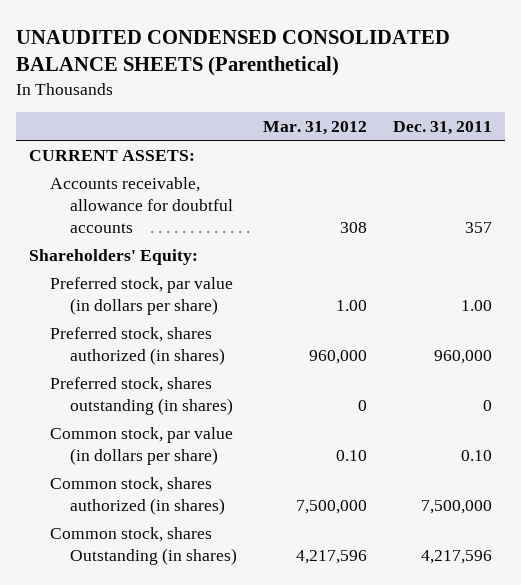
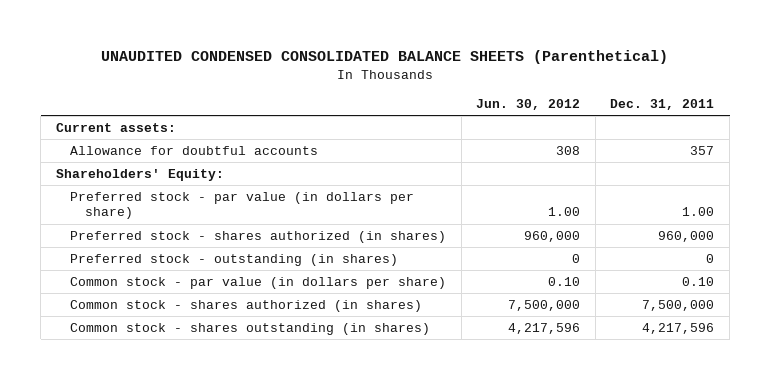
[262,121,367,136] Mar. 31, 2012 -> none
none -> [476,99,581,111] Jun. 30, 2012
[29,149,196,161] CURRENT ASSETS: -> [55,122,176,132] Current assets:
[49,176,233,233] Accounts receivable, allowance for doubtful accounts -> [70,145,319,155] Allowance for doubtful accounts
[49,276,233,315] Preferred stock, par value (in dollars per share) -> [70,191,415,220] Preferred stock - par value (in dollars per share)
[49,326,225,365] Preferred stock, shares authorized (in shares) -> [70,230,447,243] Preferred stock - shares authorized (in shares)
[49,376,233,415] Preferred stock, shares outstanding (in shares) -> [70,253,399,266] Preferred stock - outstanding (in shares)
[49,426,233,465] Common stock, par value (in dollars per share) -> [70,276,447,289] Common stock - par value (in dollars per share)
[49,476,225,515] Common stock, shares authorized (in shares) -> [70,299,423,312] Common stock - shares authorized (in shares)
[49,526,237,565] Common stock, shares Outstanding (in shares) -> [70,322,431,335] Common stock - shares outstanding (in shares)

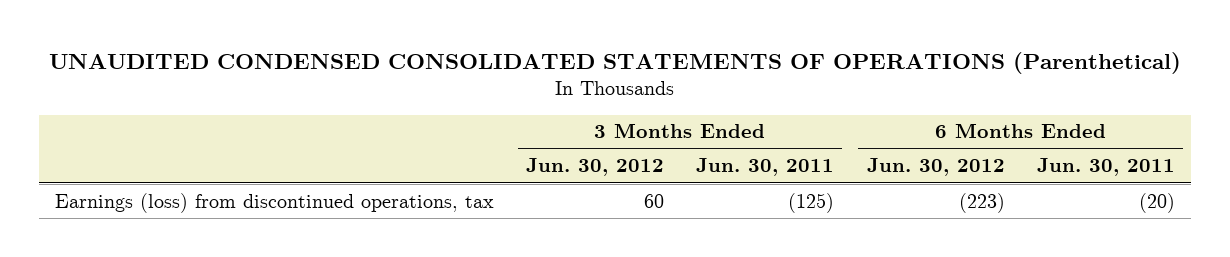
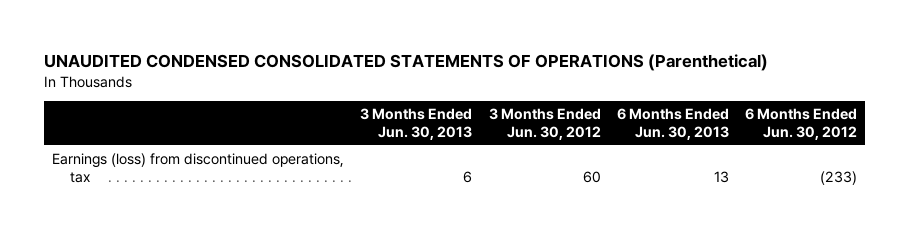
[696,158,835,177] Jun. 30, 2011 -> none
[1036,158,1175,177] Jun. 30, 2011 -> none
none -> [360,108,473,141] 3 Months Ended Jun. 30, 2013
none -> [616,108,729,141] 6 Months Ended Jun. 30, 2013
[958,192,1005,213] (223) -> [819,171,857,186] (233)

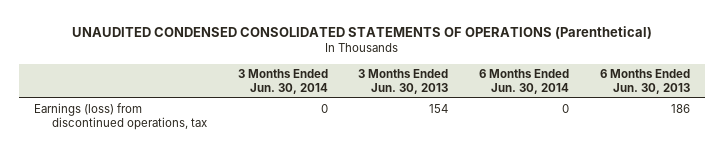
[488,108,601,141] 3 Months Ended Jun. 30, 2012 -> none
[744,108,857,141] 6 Months Ended Jun. 30, 2012 -> none
none -> [237,68,328,94] 3 Months Ended Jun. 30, 2014
none -> [479,68,570,94] 6 Months Ended Jun. 30, 2014
[463,171,473,184] 6 -> [429,104,449,114] 154
[713,171,729,184] 13 -> [670,104,690,114] 186

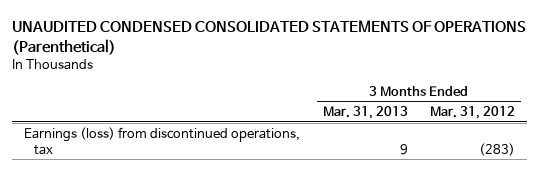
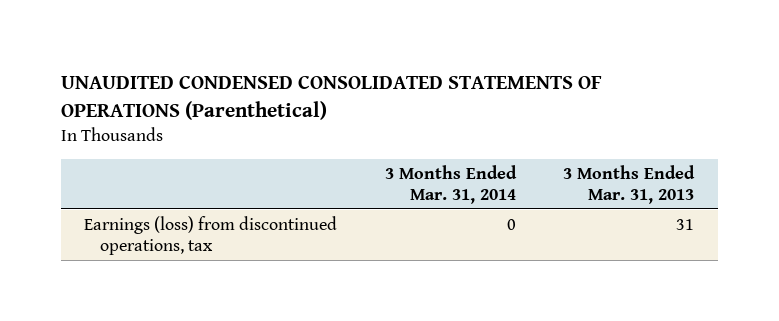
[430,106,516,120] Mar. 31, 2012 -> none
none -> [384,164,517,204] 3 Months Ended Mar. 31, 2014
[399,143,408,155] 9 -> [676,218,695,230] 31

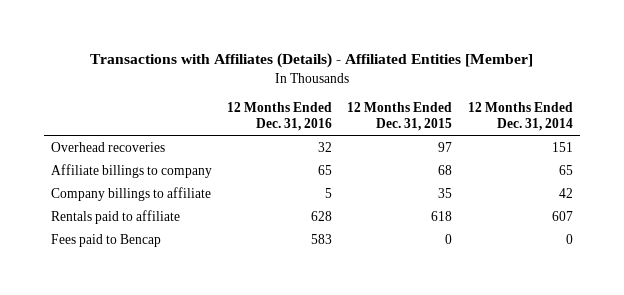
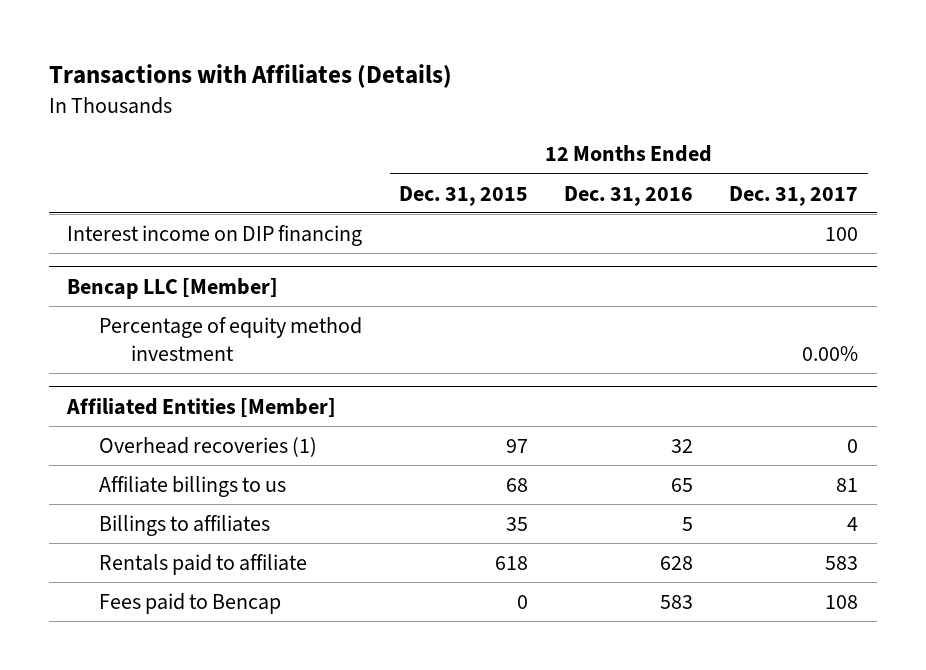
[89,53,533,69] Transactions with Affiliates (Details) - Affiliated Entities [Member] -> [49,64,453,89] Transactions with Affiliates (Details)
[467,101,573,132] 12 Months Ended Dec. 31, 2014 -> none
none -> [729,185,859,206] Dec. 31, 2017
none -> [67,224,363,246] Interest income on DIP financing
none -> [67,277,279,299] Bencap LLC [Member]
none -> [99,316,363,361] Percentage of equity method investment
none -> [66,397,337,417] Affiliated Entities [Member]
[51,141,166,152] Overhead recoveries -> [99,436,318,457] Overhead recoveries (1)
[51,163,213,178] Affiliate billings to company -> [99,475,287,497] Affiliate billings to us
[51,186,212,201] Company billings to affiliate -> [99,514,271,536] Billings to affiliates

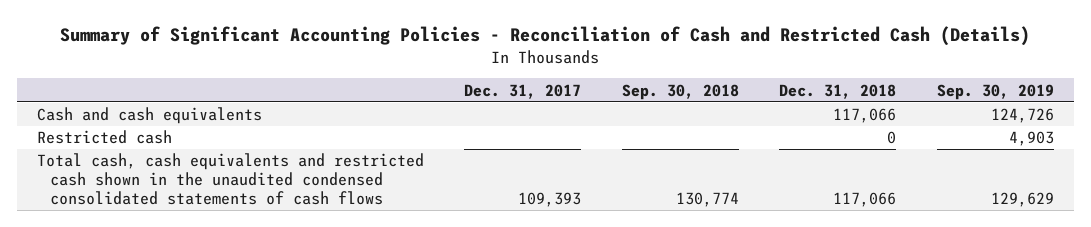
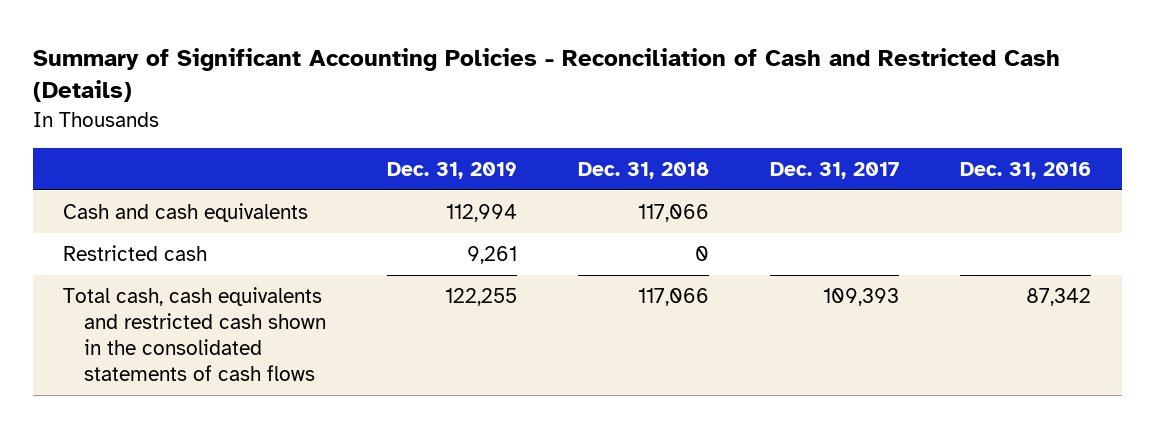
[621,83,739,100] Sep. 30, 2018 -> none
[936,83,1054,100] Sep. 30, 2019 -> none
none -> [386,161,517,179] Dec. 31, 2019
none -> [960,161,1092,179] Dec. 31, 2016
[37,153,425,206] Total cash, cash equivalents and restricted cash shown in the unaudited condensed consolidated statements of cash flows -> [63,287,326,382] Total cash, cash equivalents and restricted cash shown in the consolidated statements of cash flows

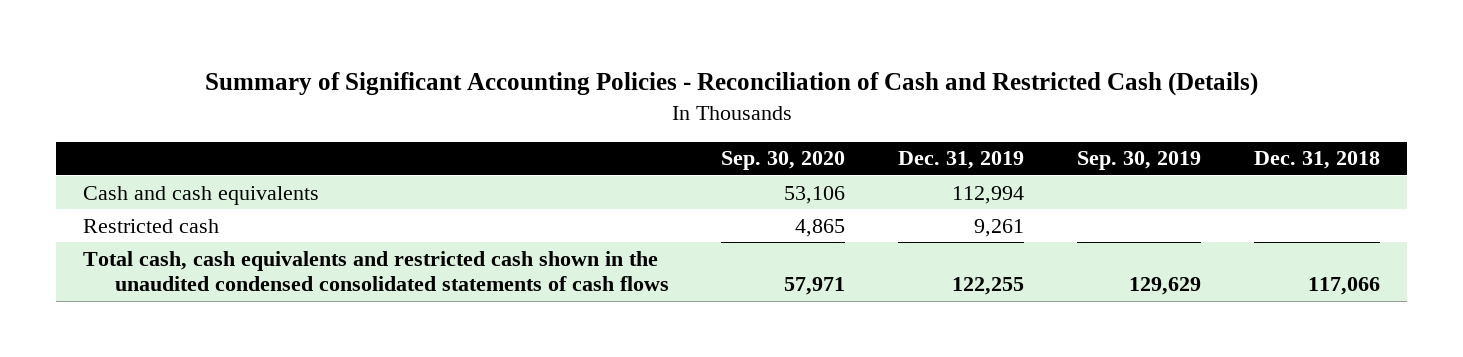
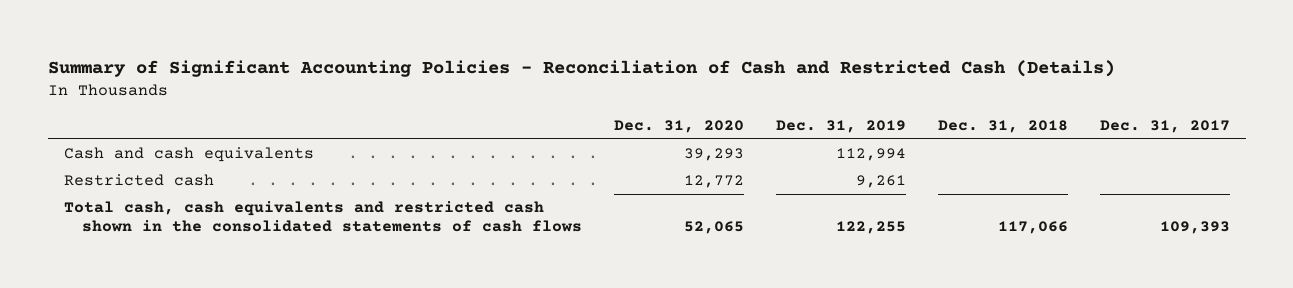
[721,151,846,171] Sep. 30, 2020 -> none
[1077,151,1202,171] Sep. 30, 2019 -> none
none -> [613,119,744,133] Dec. 31, 2020
none -> [1099,119,1230,133] Dec. 31, 2017
[82,250,669,292] Total cash, cash equivalents and restricted cash shown in the unaudited condensed consolidated statements of cash flows -> [63,201,582,233] Total cash, cash equivalents and restricted cash shown in the consolidated statements of cash flows

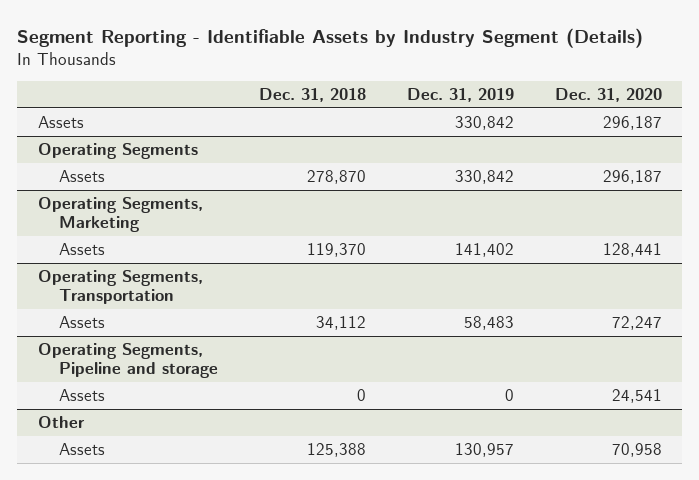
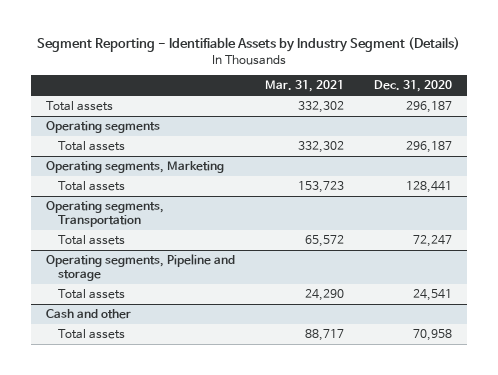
[258,88,366,103] Dec. 31, 2018 -> none
[406,88,514,103] Dec. 31, 2019 -> none
none -> [265,80,345,93] Mar. 31, 2021
[37,116,84,129] Assets -> [45,101,113,112] Total assets
[37,143,198,160] Operating Segments -> [45,121,160,134] Operating segments
[59,170,106,183] Assets -> [58,141,126,152] Total assets
[37,197,203,233] Operating Segments, Marketing -> [45,161,224,174] Operating segments, Marketing
[59,243,106,256] Assets -> [58,181,126,192] Total assets
[37,270,203,305] Operating Segments, Transportation -> [45,201,164,228] Operating segments, Transportation
[59,316,106,329] Assets -> [58,235,126,246] Total assets
[37,343,219,379] Operating Segments, Pipeline and storage -> [45,254,235,282] Operating segments, Pipeline and storage
[59,389,106,402] Assets -> [58,289,126,300] Total assets
[37,416,85,429] Other -> [45,309,131,320] Cash and other
[59,443,106,456] Assets -> [58,329,126,340] Total assets

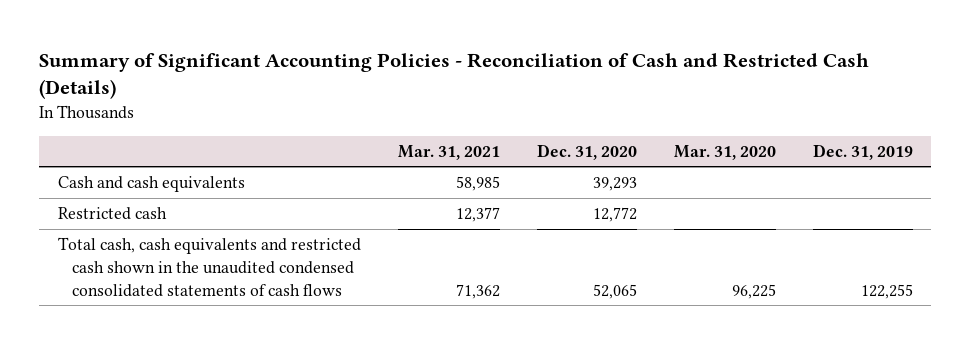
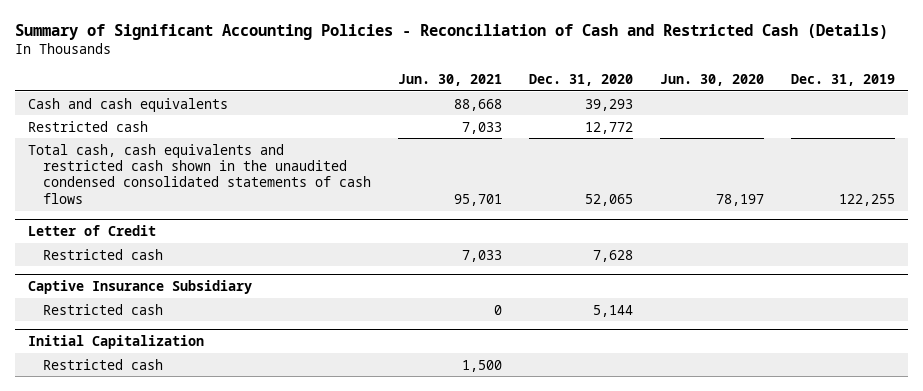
[397,144,500,160] Mar. 31, 2021 -> none
[673,144,776,160] Mar. 31, 2020 -> none
none -> [398,73,503,86] Jun. 30, 2021
none -> [659,73,764,86] Jun. 30, 2020
none -> [28,224,157,236] Letter of Credit
none -> [43,248,164,260] Restricted cash
none -> [28,279,253,294] Captive Insurance Subsidiary
none -> [43,303,164,315] Restricted cash
none -> [28,334,205,349] Initial Capitalization
none -> [43,358,164,370] Restricted cash

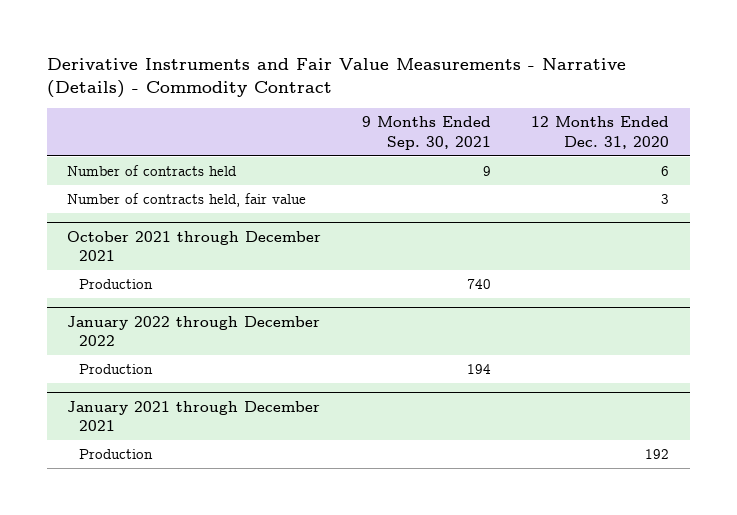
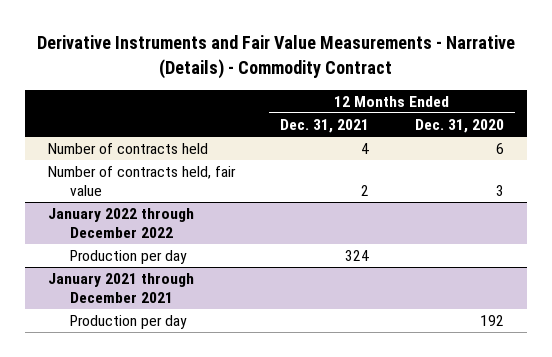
[361,116,491,150] 9 Months Ended Sep. 30, 2021 -> none
none -> [280,119,370,134] Dec. 31, 2021
[67,230,322,262] October 2021 through December 2021 -> none
[79,279,154,290] Production -> none
[79,364,154,375] Production -> [70,250,188,265] Production per day
[79,449,154,460] Production -> [70,315,188,330] Production per day

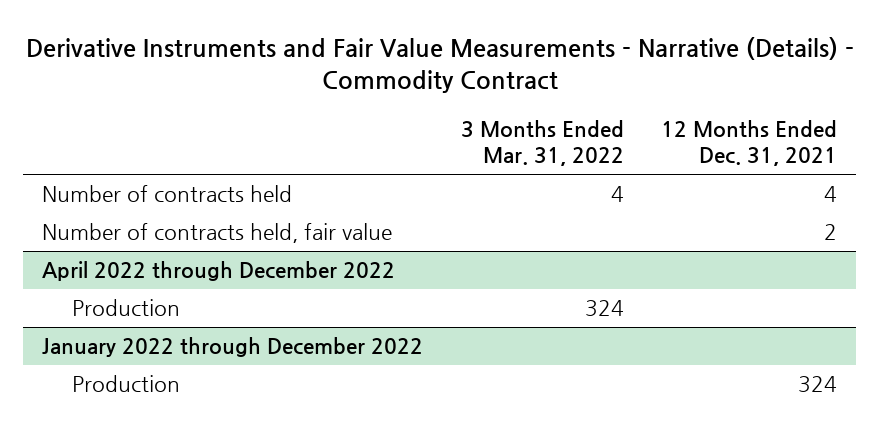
[414,119,504,134] Dec. 31, 2020 -> none
none -> [460,119,624,167] 3 Months Ended Mar. 31, 2022
none -> [42,261,396,282] April 2022 through December 2022
none -> [72,299,181,317] Production
[47,273,194,304] January 2021 through December 2021 -> none
[70,315,188,330] Production per day -> none
[70,250,188,265] Production per day -> [72,375,181,393] Production

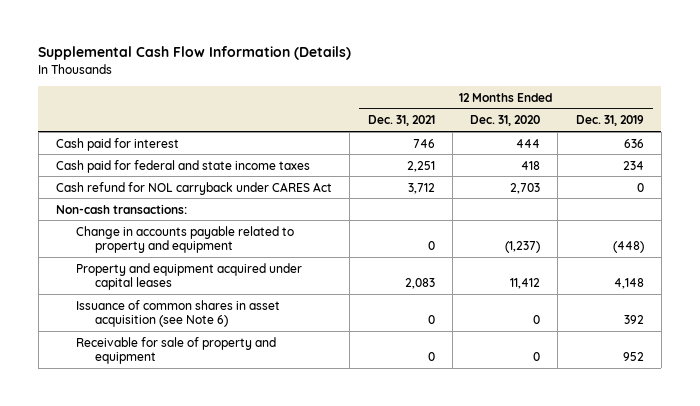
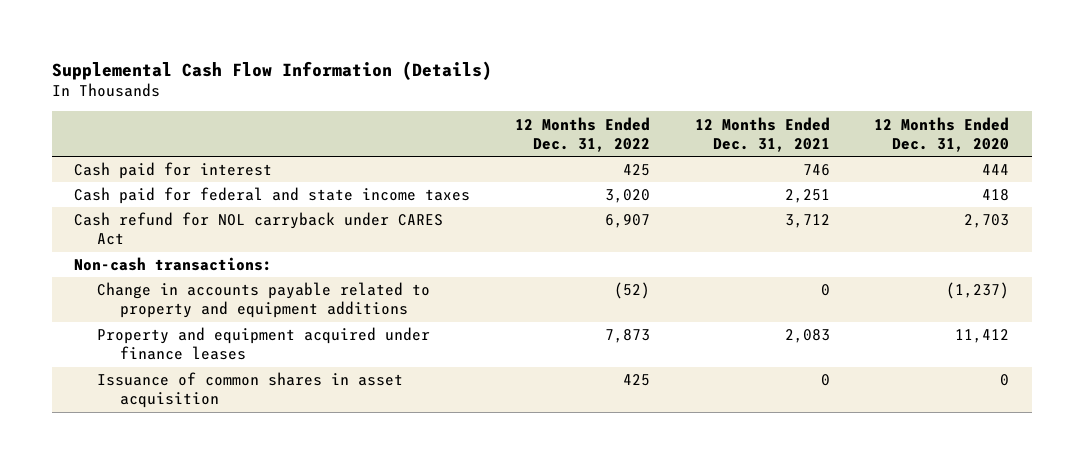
[575,115,644,127] Dec. 31, 2019 -> none
none -> [514,116,650,152] 12 Months Ended Dec. 31, 2022
[75,336,276,364] Receivable for sale of property and equipment -> none
[75,225,294,253] Change in accounts payable related to property and equipment -> [97,282,431,319] Change in accounts payable related to property and equipment additions
[75,262,302,290] Property and equipment acquired under capital leases -> [97,327,431,361] Property and equipment acquired under finance leases
[75,299,280,327] Issuance of common shares in asset acquisition (see Note 6) -> [97,372,404,409] Issuance of common shares in asset acquisition

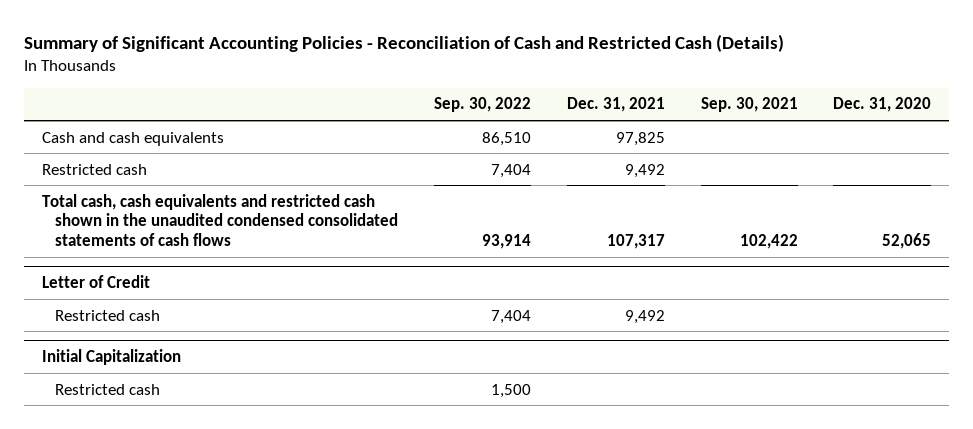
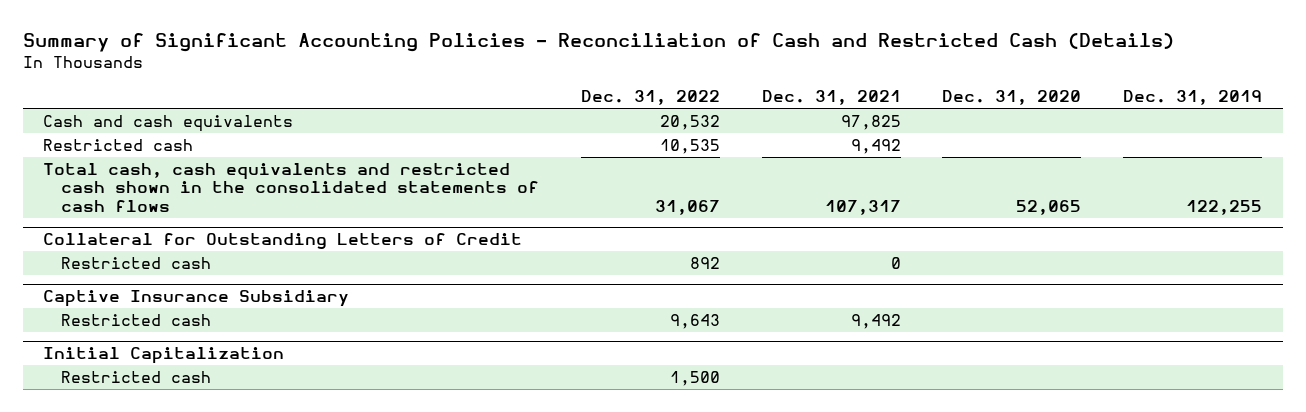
[434,97,532,113] Sep. 30, 2022 -> none
[700,97,798,113] Sep. 30, 2021 -> none
none -> [580,90,720,106] Dec. 31, 2022
none -> [1123,90,1263,106] Dec. 31, 2019
[41,193,399,247] Total cash, cash equivalents and restricted cash shown in the unaudited condensed consolidated statements of cash flows -> [43,163,539,212] Total cash, cash equivalents and restricted cash shown in the consolidated statements of cash flows
[41,275,150,289] Letter of Credit -> [43,233,523,250] Collateral for Outstanding Letters of Credit
none -> [60,257,211,270] Restricted cash
none -> [43,290,350,308] Captive Insurance Subsidiary

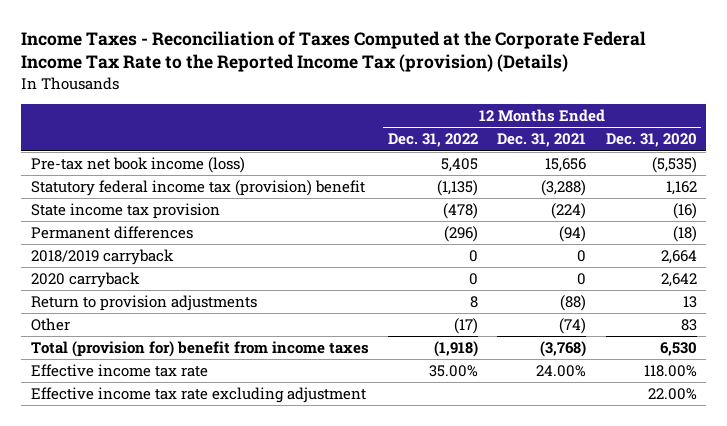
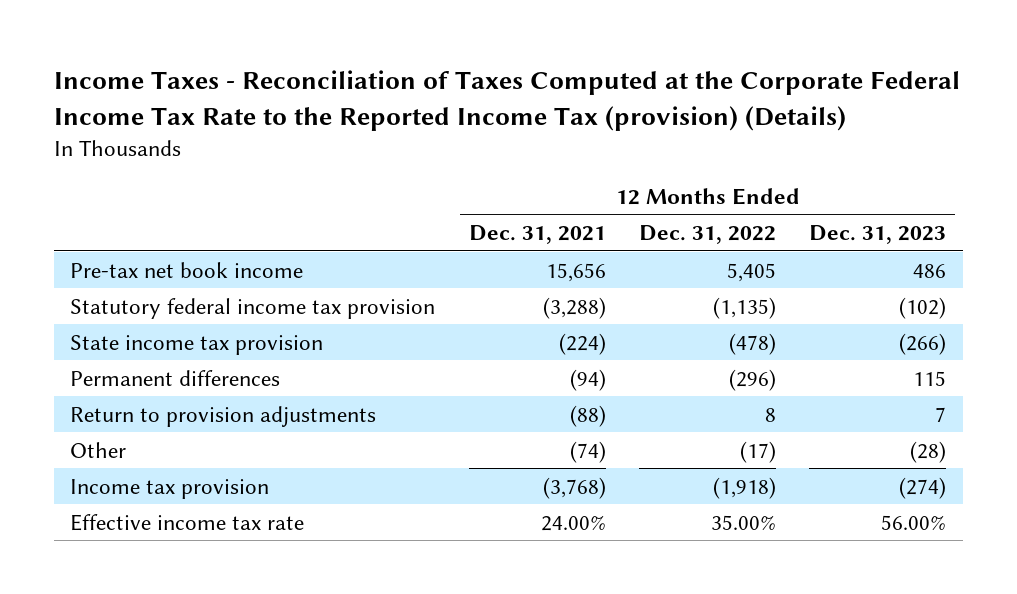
[605,133,697,148] Dec. 31, 2020 -> none
none -> [809,225,947,245] Dec. 31, 2023
[30,157,245,174] Pre-tax net book income (loss) -> [70,261,304,278] Pre-tax net book income
[30,180,365,197] Statutory federal income tax (provision) benefit -> [70,297,436,319] Statutory federal income tax provision
[30,249,174,266] 2018/2019 carryback -> none
[30,272,140,289] 2020 carryback -> none
[30,341,369,358] Total (provision for) benefit from income taxes -> [70,478,270,499] Income tax provision
[30,387,366,404] Effective income tax rate excluding adjustment -> none

